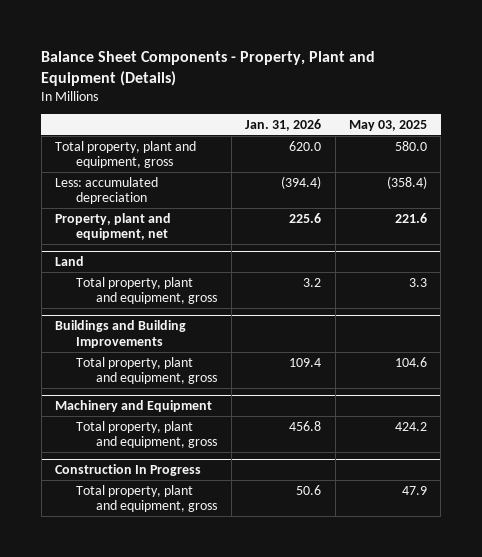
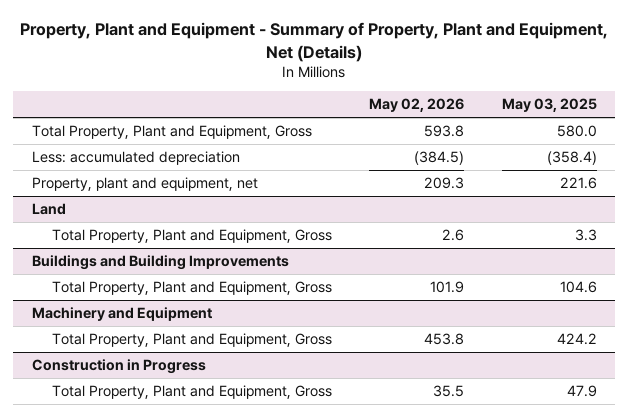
[41,51,376,86] Balance Sheet Components - Property, Plant and Equipment (Details) -> [20,22,609,62] Property, Plant and Equipment - Summary of Property, Plant and Equipment, Net (Details)
[245,118,322,131] Jan. 31, 2026 -> none
none -> [369,98,465,113] May 02, 2026
[55,140,197,169] Total property, plant and equipment, gross -> [31,125,312,140] Total Property, Plant and Equipment, Gross
[75,276,218,305] Total property, plant and equipment, gross -> [52,229,333,244] Total Property, Plant and Equipment, Gross
[75,356,218,385] Total property, plant and equipment, gross -> [52,281,333,296] Total Property, Plant and Equipment, Gross
[75,420,218,449] Total property, plant and equipment, gross -> [52,333,333,348] Total Property, Plant and Equipment, Gross
[55,464,202,477] Construction In Progress -> [31,359,206,375] Construction in Progress
[75,484,218,513] Total property, plant and equipment, gross -> [52,385,333,400] Total Property, Plant and Equipment, Gross

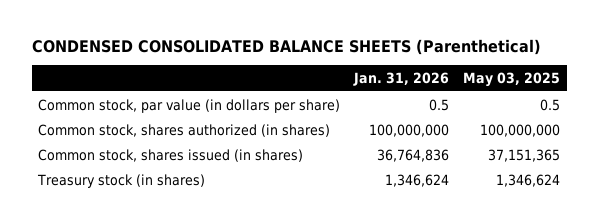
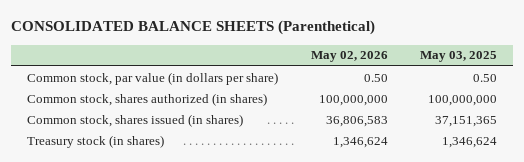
[31,39,541,56] CONDENSED CONSOLIDATED BALANCE SHEETS (Parenthetical) -> [10,20,375,36] CONSOLIDATED BALANCE SHEETS (Parenthetical)
[353,72,450,87] Jan. 31, 2026 -> none
none -> [310,51,388,63] May 02, 2026
[540,98,561,111] 0.5 -> [472,73,497,82] 0.50

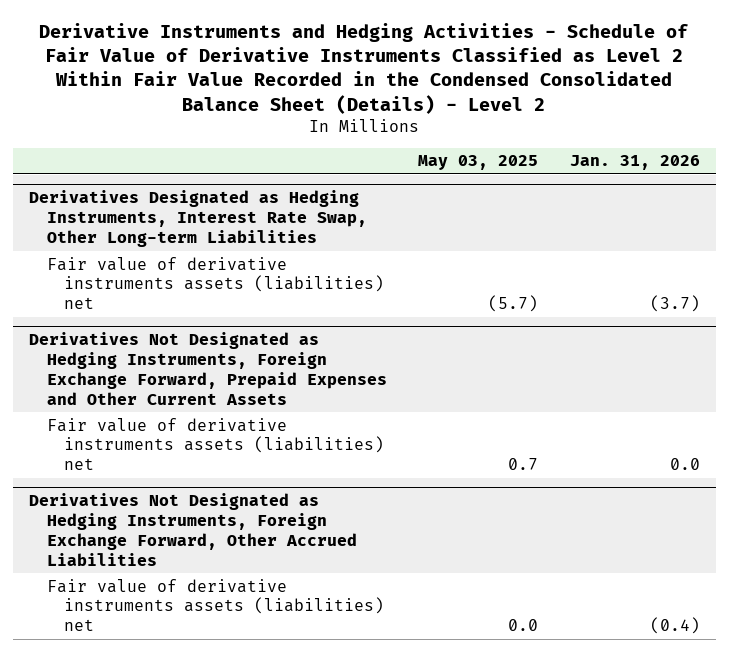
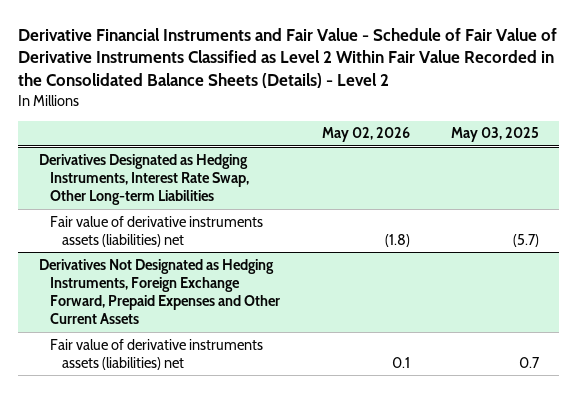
[39,22,689,114] Derivative Instruments and Hedging Activities - Schedule of Fair Value of Derivative Instruments Classified as Level 2 Within Fair Value Recorded in the Condensed Consolidated Balance Sheet (Details) - Level 2 -> [17,27,557,89] Derivative Financial Instruments and Fair Value - Schedule of Fair Value of Derivative Instruments Classified as Level 2 Within Fair Value Recorded in the Consolidated Balance Sheets (Details) - Level 2
[569,155,700,171] Jan. 31, 2026 -> none
none -> [321,127,410,143] May 02, 2026
[28,493,357,566] Derivatives Not Designated as Hedging Instruments, Foreign Exchange Forward, Other Accrued Liabilities -> none
[46,578,385,632] Fair value of derivative instruments assets (liabilities) net -> none

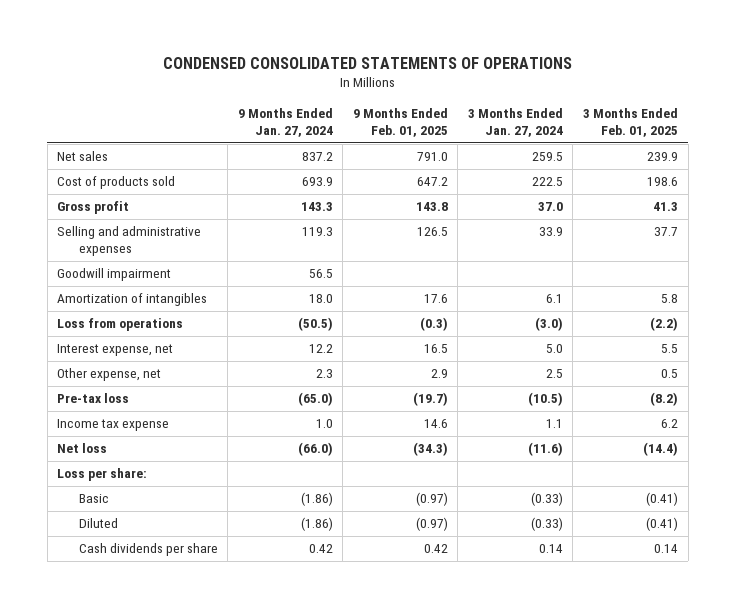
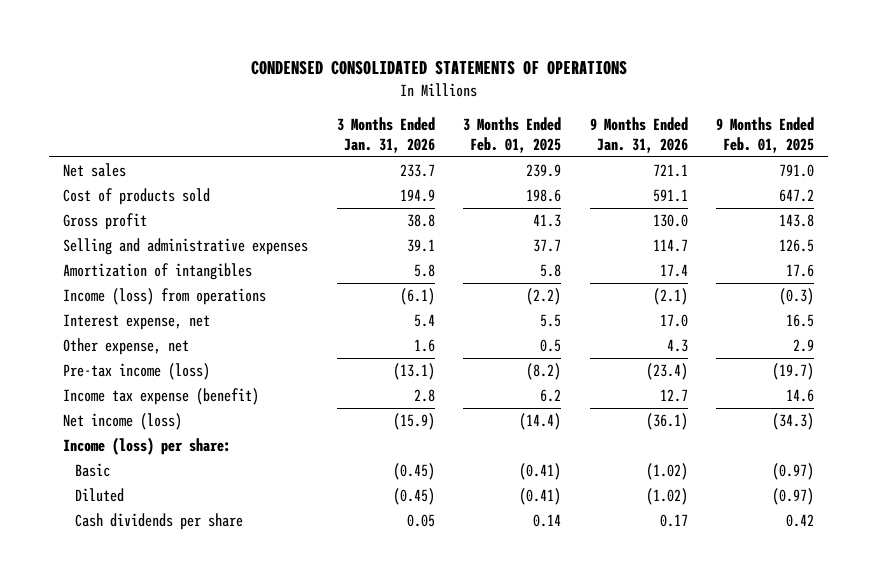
[237,108,333,138] 9 Months Ended Jan. 27, 2024 -> none
[467,108,563,138] 3 Months Ended Jan. 27, 2024 -> none
none -> [336,116,435,153] 3 Months Ended Jan. 31, 2026
none -> [589,116,688,153] 9 Months Ended Jan. 31, 2026
[57,268,172,282] Goodwill impairment -> none
[57,318,184,332] Loss from operations -> [63,287,267,305] Income (loss) from operations
[57,393,130,404] Pre-tax loss -> [63,362,211,380] Pre-tax income (loss)
[57,419,170,432] Income tax expense -> [63,387,260,405] Income tax expense (benefit)
[57,443,108,454] Net loss -> [63,412,183,430] Net income (loss)
[57,468,148,482] Loss per share: -> [63,436,232,455] Income (loss) per share:

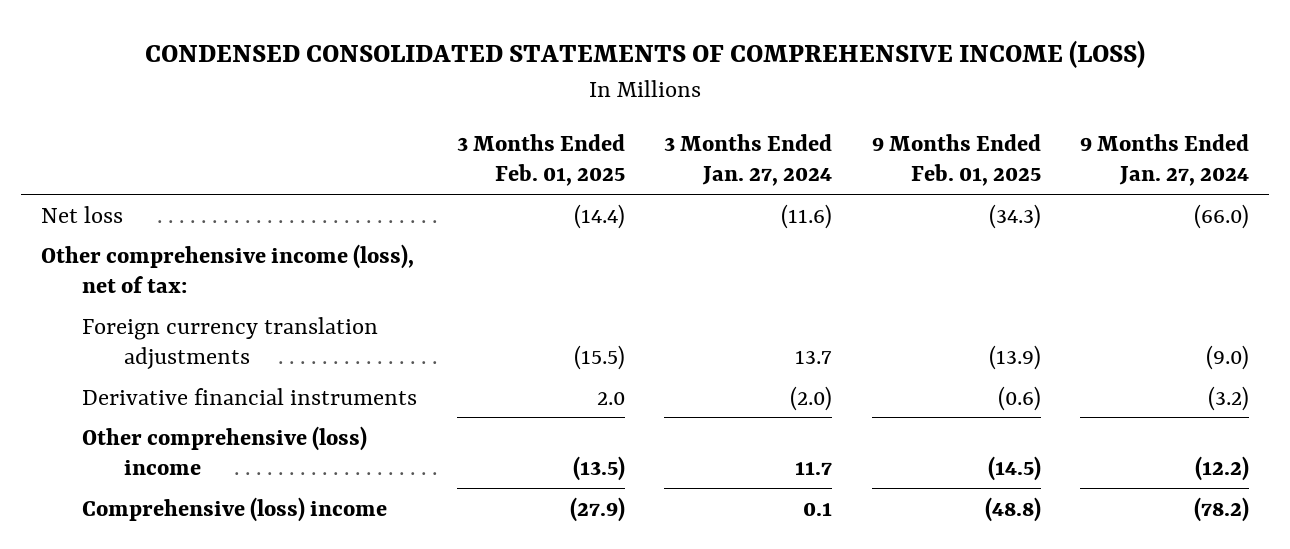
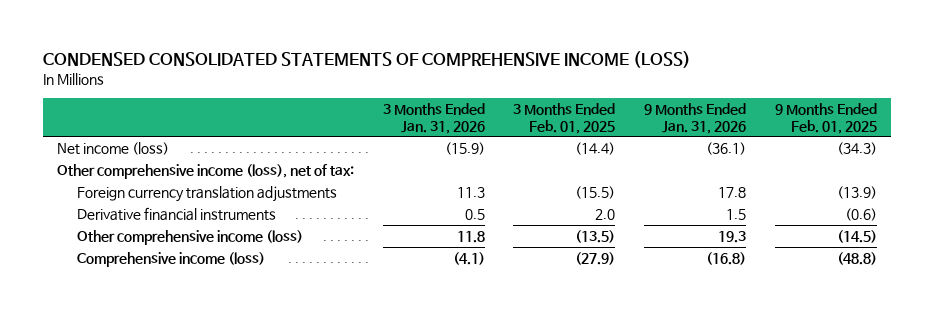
[664,133,833,187] 3 Months Ended Jan. 27, 2024 -> none
[1080,133,1250,187] 9 Months Ended Jan. 27, 2024 -> none
none -> [382,103,485,134] 3 Months Ended Jan. 31, 2026
none -> [643,103,746,134] 9 Months Ended Jan. 31, 2026
[40,205,123,223] Net loss -> [57,141,170,155] Net income (loss)
[82,425,368,476] Other comprehensive (loss) income -> [77,229,304,245] Other comprehensive income (loss)
[82,496,388,522] Comprehensive (loss) income -> [77,251,266,267] Comprehensive income (loss)

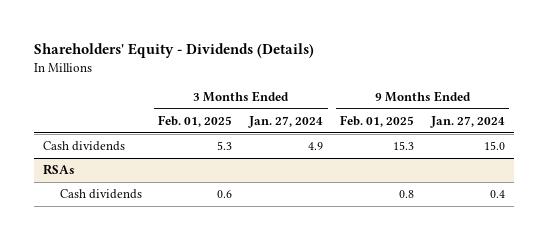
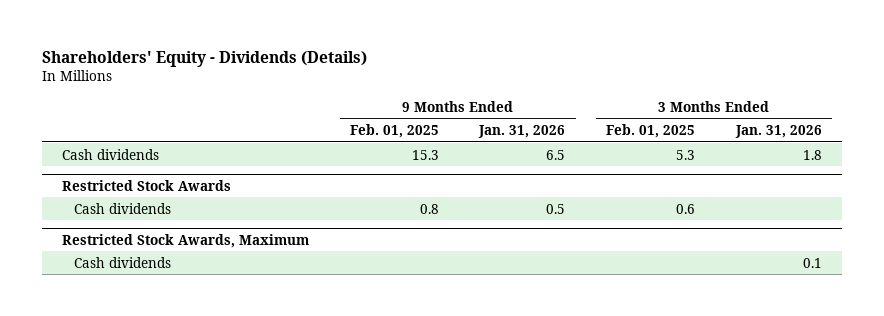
[248,115,324,128] Jan. 27, 2024 -> none
[430,115,506,128] Jan. 27, 2024 -> none
none -> [478,124,566,138] Jan. 31, 2026
none -> [734,124,822,138] Jan. 31, 2026
[42,164,75,176] RSAs -> [62,179,232,191] Restricted Stock Awards
none -> [62,233,310,248] Restricted Stock Awards, Maximum
none -> [74,256,172,268] Cash dividends

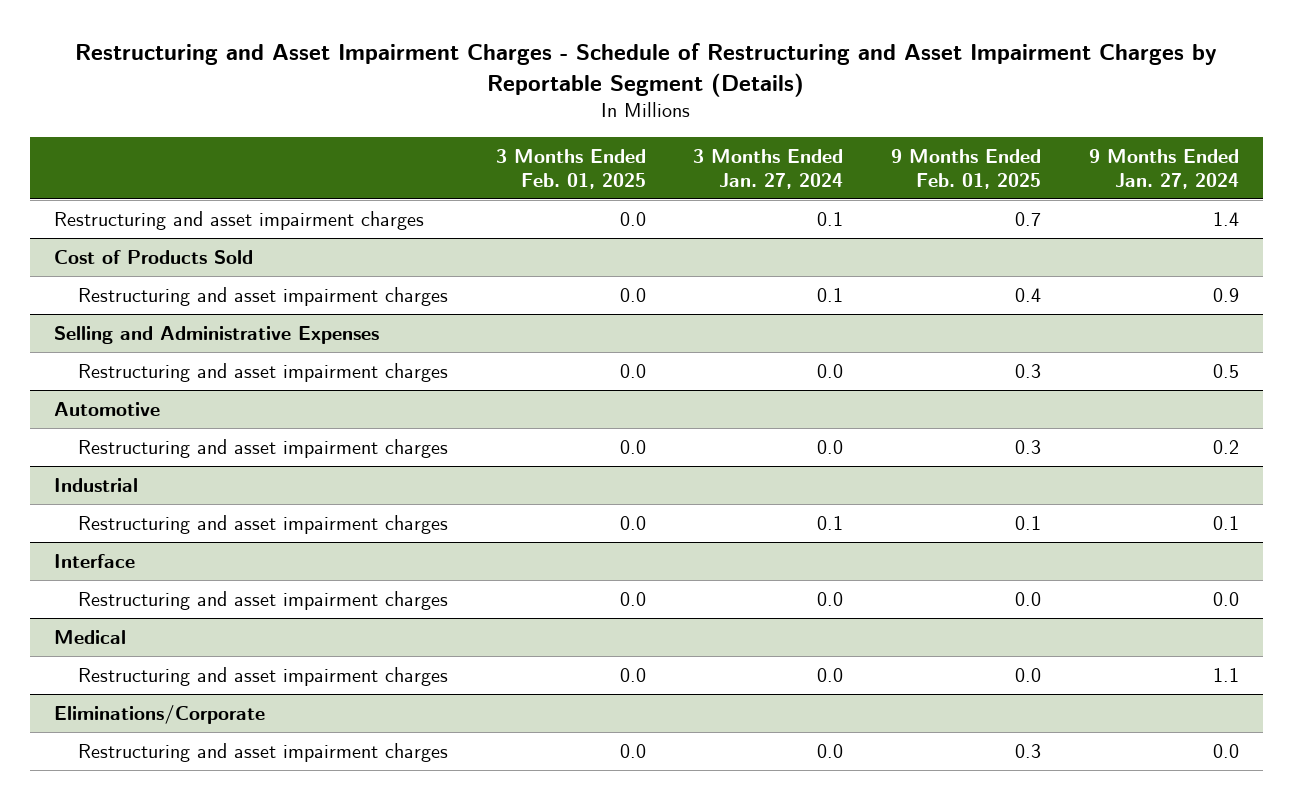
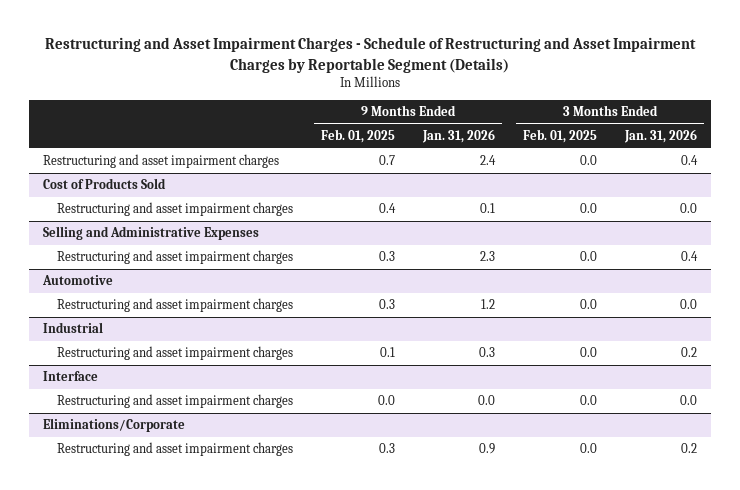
[693,148,844,189] 3 Months Ended Jan. 27, 2024 -> none
[1089,148,1240,189] 9 Months Ended Jan. 27, 2024 -> none
none -> [421,129,495,144] Jan. 31, 2026
none -> [624,129,698,144] Jan. 31, 2026
[53,629,126,644] Medical -> none
[77,666,448,686] Restructuring and asset impairment charges -> none

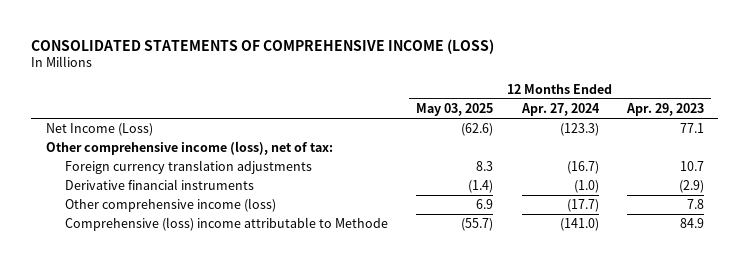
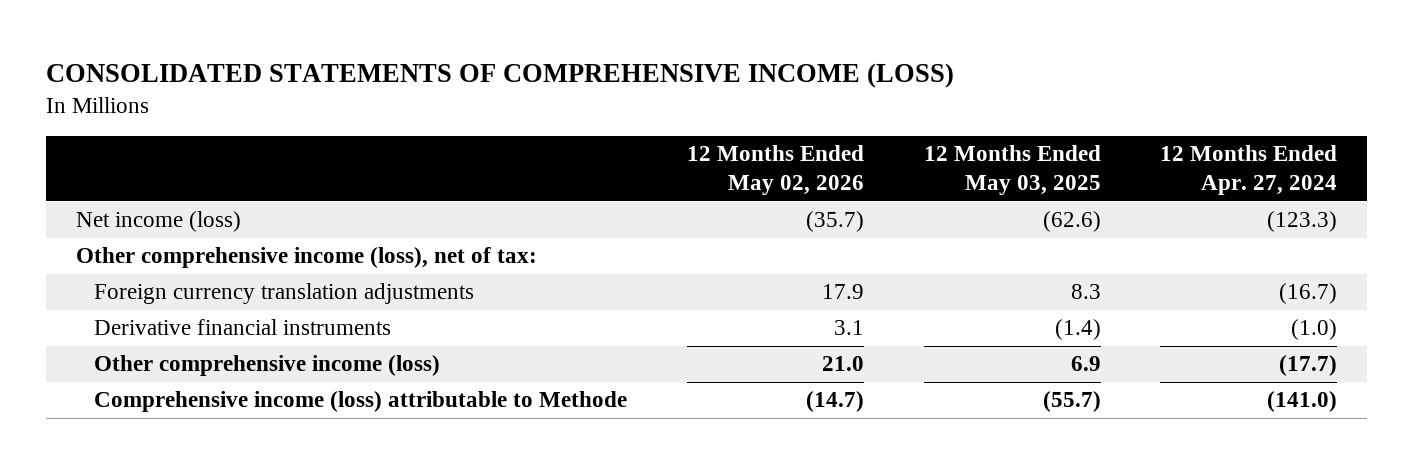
[626,103,705,117] Apr. 29, 2023 -> none
none -> [687,145,865,196] 12 Months Ended May 02, 2026
[45,123,153,137] Net Income (Loss) -> [76,211,242,233] Net income (loss)
[64,217,388,232] Comprehensive (loss) income attributable to Methode -> [94,391,628,413] Comprehensive income (loss) attributable to Methode

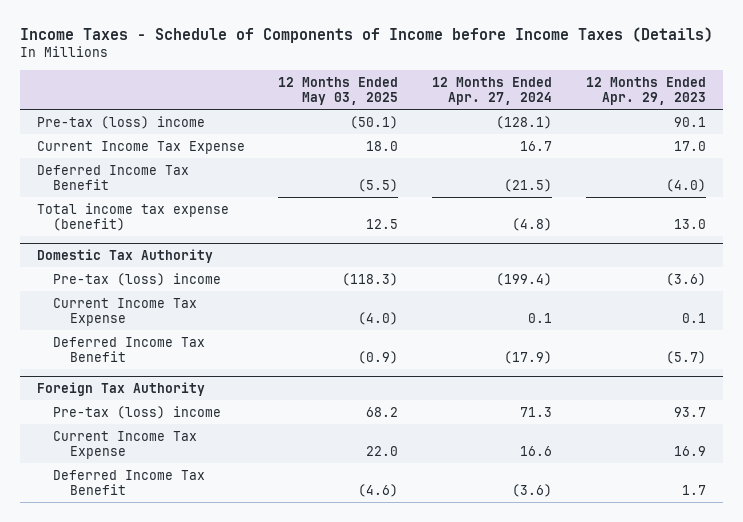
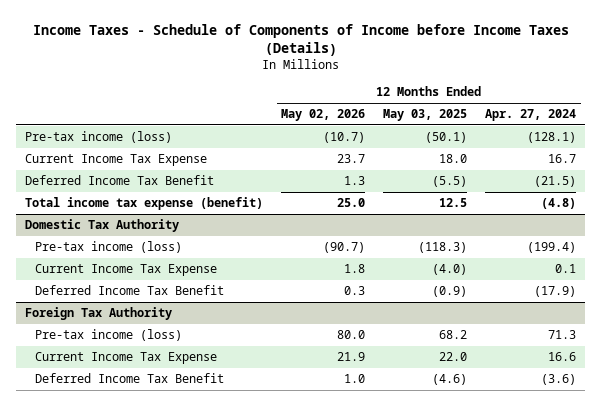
[585,76,706,105] 12 Months Ended Apr. 29, 2023 -> none
none -> [281,109,366,122] May 02, 2026
[36,115,205,129] Pre-tax (loss) income -> [25,131,173,144] Pre-tax income (loss)
[53,272,222,286] Pre-tax (loss) income -> [35,241,183,254] Pre-tax income (loss)
[53,405,222,419] Pre-tax (loss) income -> [35,329,183,342] Pre-tax income (loss)

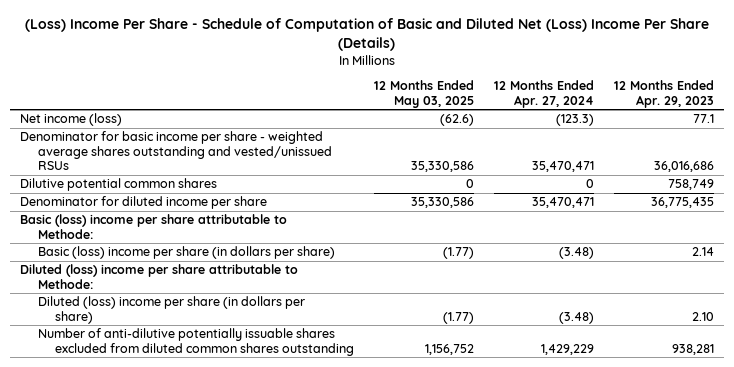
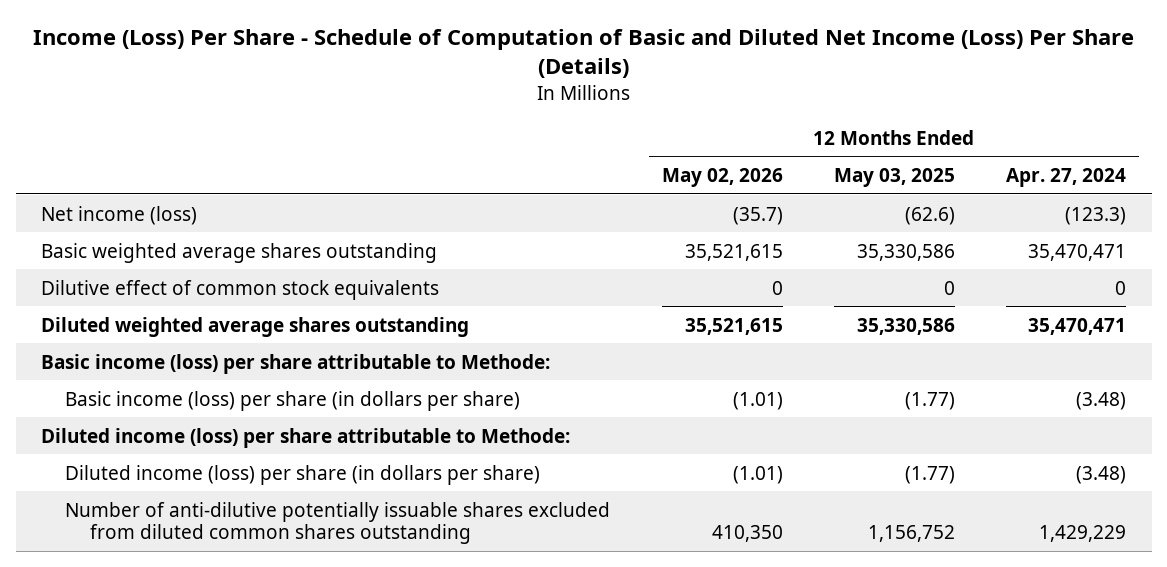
[25,18,710,52] (Loss) Income Per Share - Schedule of Computation of Basic and Diluted Net (Loss) Income Per Share (Details) -> [32,28,1134,79] Income (Loss) Per Share - Schedule of Computation of Basic and Diluted Net Income (Loss) Per Share (Details)
[614,80,715,109] 12 Months Ended Apr. 29, 2023 -> none
none -> [661,168,783,188] May 02, 2026
[19,131,332,171] Denominator for basic income per share - weighted average shares outstanding and vested/unissued RSUs -> [41,242,438,263] Basic weighted average shares outstanding
[19,178,217,192] Dilutive potential common shares -> [41,279,440,300] Dilutive effect of common stock equivalents
[19,196,267,210] Denominator for diluted income per share -> [41,316,470,337] Diluted weighted average shares outstanding
[19,214,287,239] Basic (loss) income per share attributable to Methode: -> [41,353,551,374] Basic income (loss) per share attributable to Methode:
[37,246,335,260] Basic (loss) income per share (in dollars per share) -> [65,390,521,411] Basic income (loss) per share (in dollars per share)
[19,264,298,289] Diluted (loss) income per share attributable to Methode: -> [41,427,571,448] Diluted income (loss) per share attributable to Methode:
[37,296,305,324] Diluted (loss) income per share (in dollars per share) -> [65,464,541,485] Diluted income (loss) per share (in dollars per share)

